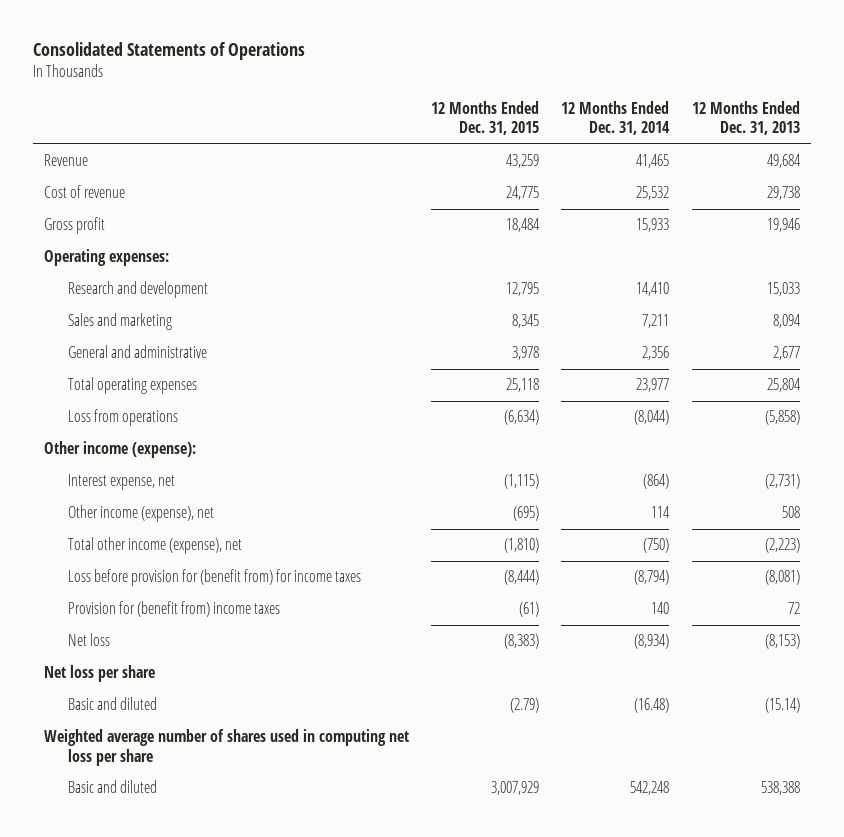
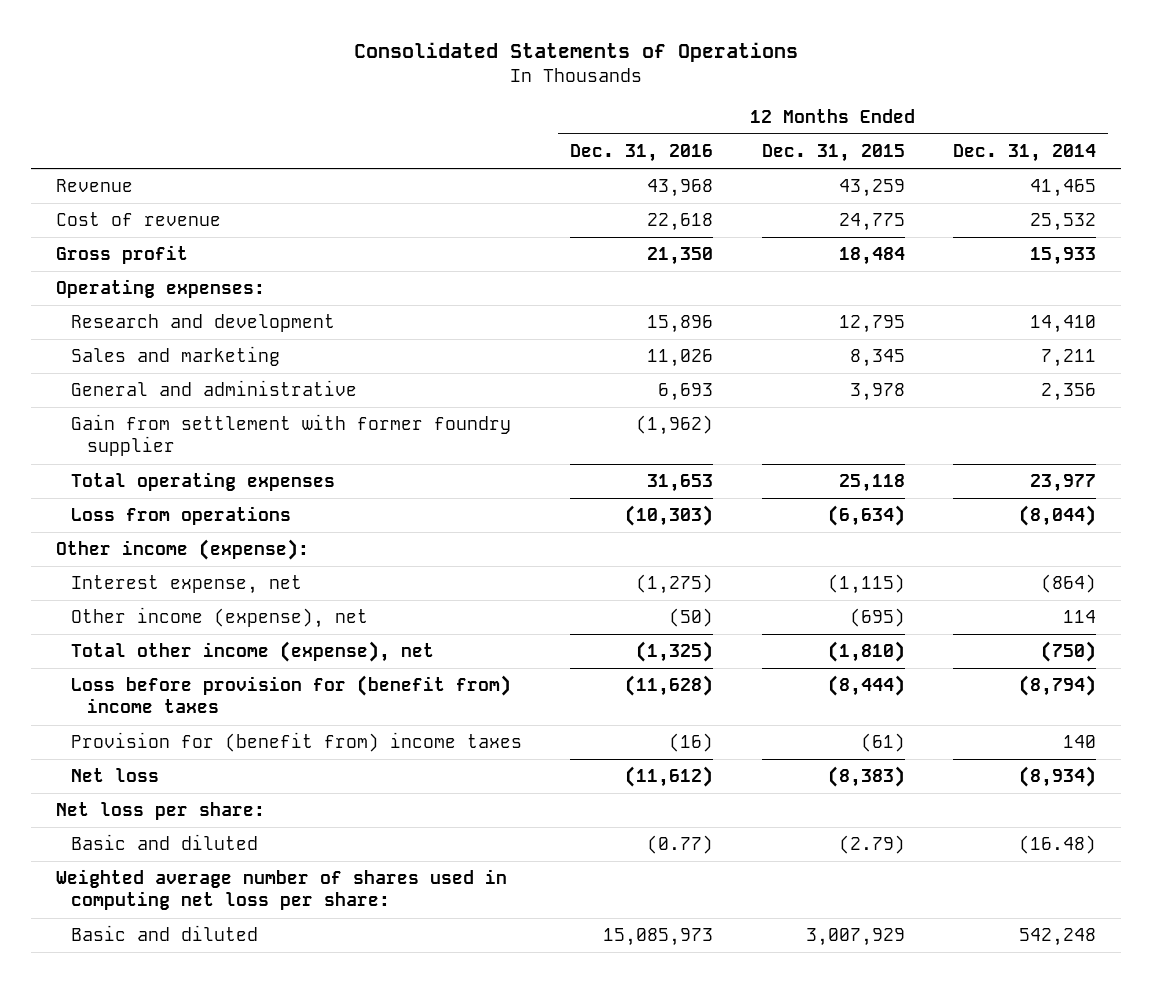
[691,100,800,136] 12 Months Ended Dec. 31, 2013 -> none
none -> [570,144,714,163] Dec. 31, 2016
none -> [71,414,512,457] Gain from settlement with former foundry supplier
[68,569,362,587] Loss before provision for (benefit from) for income taxes -> [71,675,512,714] Loss before provision for (benefit from) income taxes
[43,665,155,683] Net loss per share -> [55,802,265,821] Net loss per share:
[43,729,409,766] Weighted average number of shares used in computing net loss per share -> [55,869,507,911] Weighted average number of shares used in computing net loss per share:

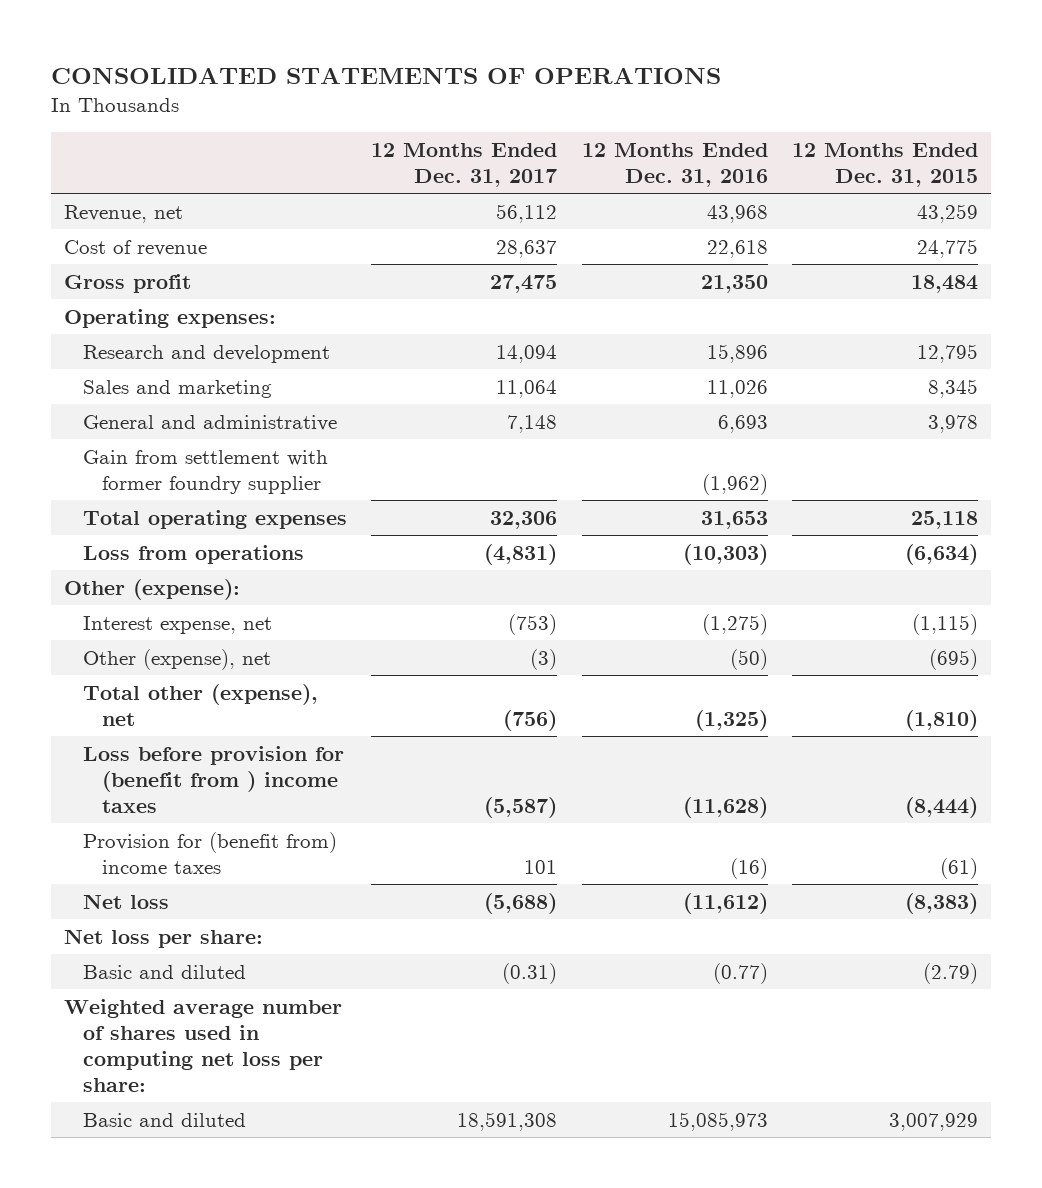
[353,42,798,63] Consolidated Statements of Operations -> [51,66,722,84] CONSOLIDATED STATEMENTS OF OPERATIONS
[953,144,1097,163] Dec. 31, 2014 -> none
none -> [371,142,558,188] 12 Months Ended Dec. 31, 2017
[55,179,133,193] Revenue -> [63,204,183,223] Revenue, net
[55,539,309,561] Other income (expense): -> [63,578,240,600] Other (expense):
[71,607,369,629] Other income (expense), net -> [82,648,271,670] Other (expense), net
[71,641,435,663] Total other income (expense), net -> [82,683,318,726] Total other (expense), net
[71,675,512,714] Loss before provision for (benefit from) income taxes -> [82,745,344,813] Loss before provision for (benefit from ) income taxes

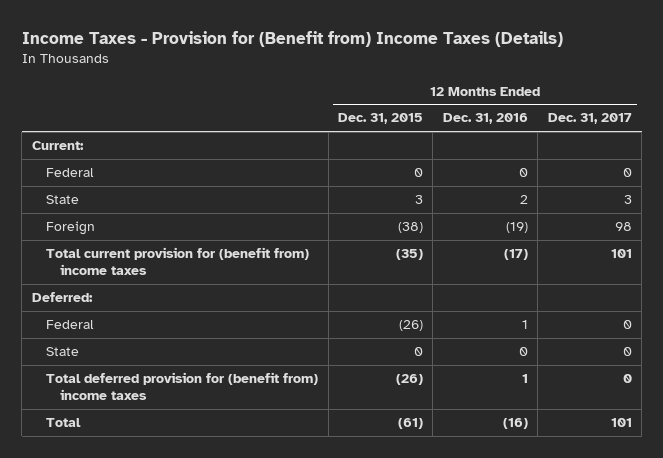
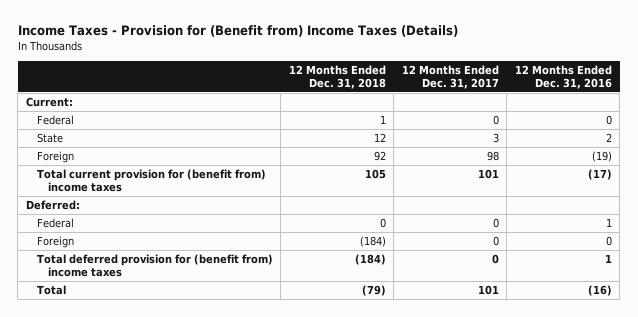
[337,113,423,125] Dec. 31, 2015 -> none
none -> [288,64,386,89] 12 Months Ended Dec. 31, 2018
[46,347,80,357] State -> none
none -> [36,235,74,248] Foreign

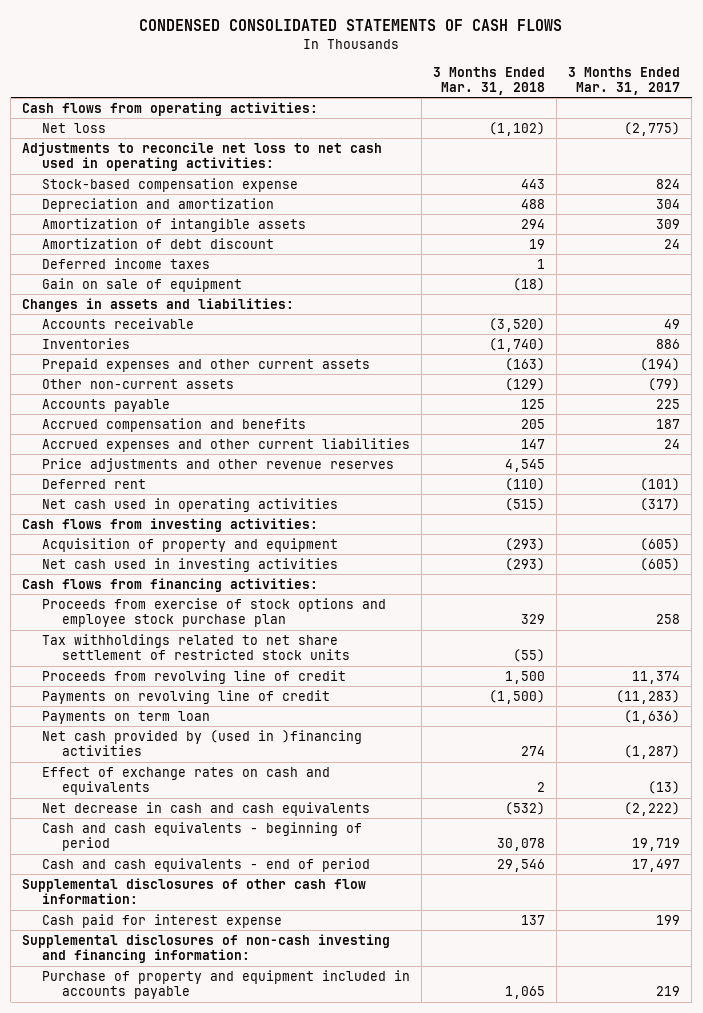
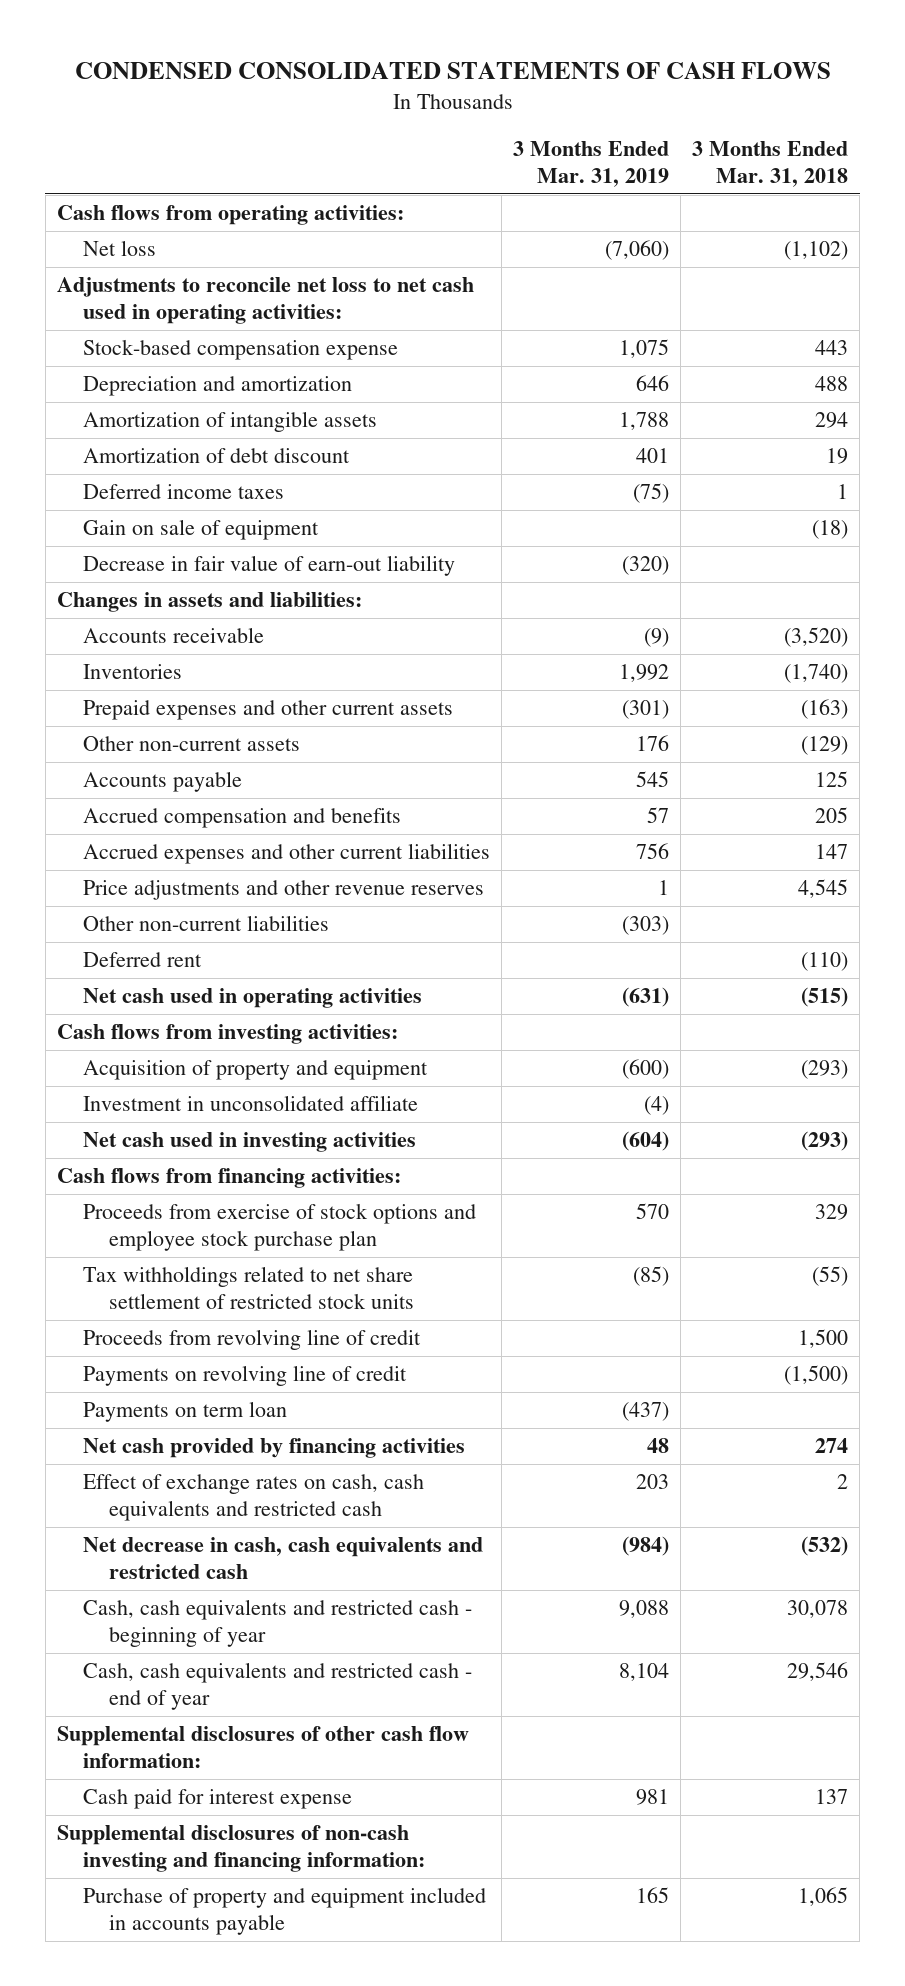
[568,66,681,95] 3 Months Ended Mar. 31, 2017 -> none
none -> [512,141,669,188] 3 Months Ended Mar. 31, 2019
none -> [82,555,455,577] Decrease in fair value of earn-out liability
none -> [82,915,329,932] Other non-current liabilities
none -> [82,1095,418,1112] Investment in unconsolidated affiliate
[42,729,363,757] Net cash provided by (used in )financing activities -> [82,1438,465,1459] Net cash provided by financing activities
[42,766,331,796] Effect of exchange rates on cash and equivalents -> [82,1474,424,1522] Effect of exchange rates on cash, cash equivalents and restricted cash
[42,801,371,816] Net decrease in cash and cash equivalents -> [82,1537,483,1580] Net decrease in cash, cash equivalents and restricted cash
[42,821,363,852] Cash and cash equivalents - beginning of period -> [82,1599,472,1648] Cash, cash equivalents and restricted cash - beginning of year
[42,857,371,872] Cash and cash equivalents - end of period -> [82,1662,472,1711] Cash, cash equivalents and restricted cash - end of year

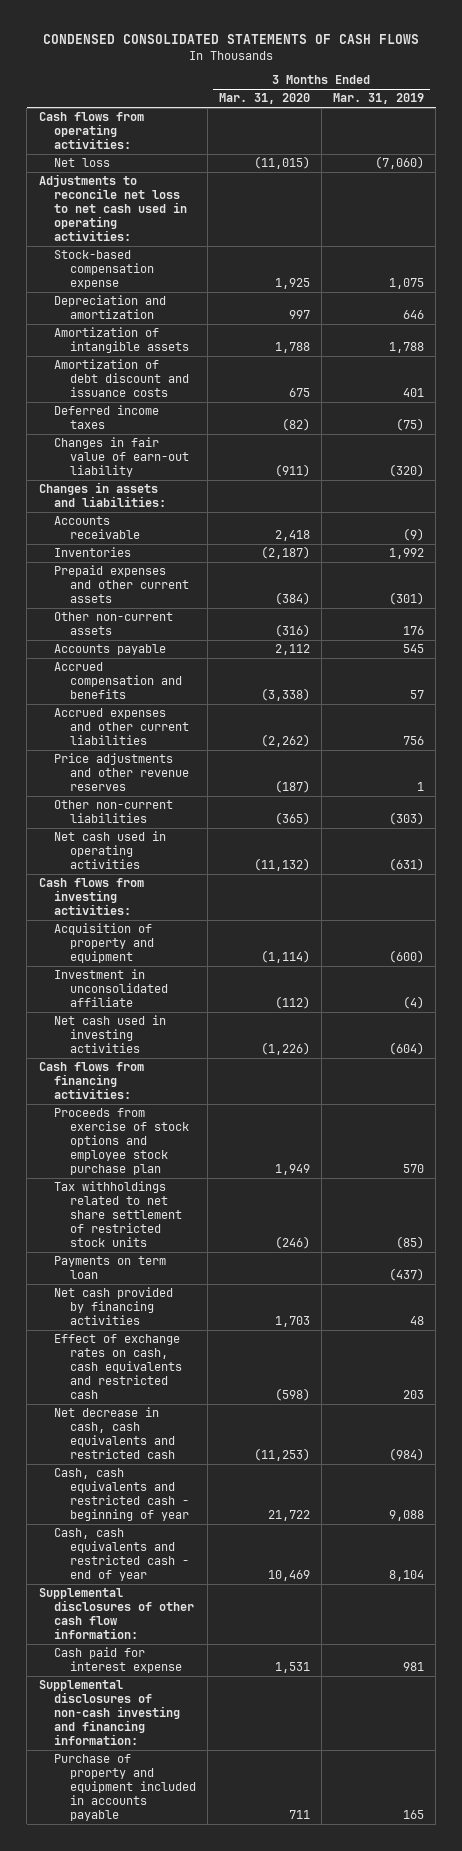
[692,141,849,188] 3 Months Ended Mar. 31, 2018 -> none
none -> [218,93,310,105] Mar. 31, 2020
[82,448,350,464] Amortization of debt discount -> [54,359,189,398] Amortization of debt discount and issuance costs
[82,519,319,541] Gain on sale of equipment -> none
[82,555,455,577] Decrease in fair value of earn-out liability -> [54,437,189,478] Changes in fair value of earn-out liability
[82,952,202,968] Deferred rent -> none
[82,1329,421,1351] Proceeds from revolving line of credit -> none
[82,1365,407,1387] Payments on revolving line of credit -> none

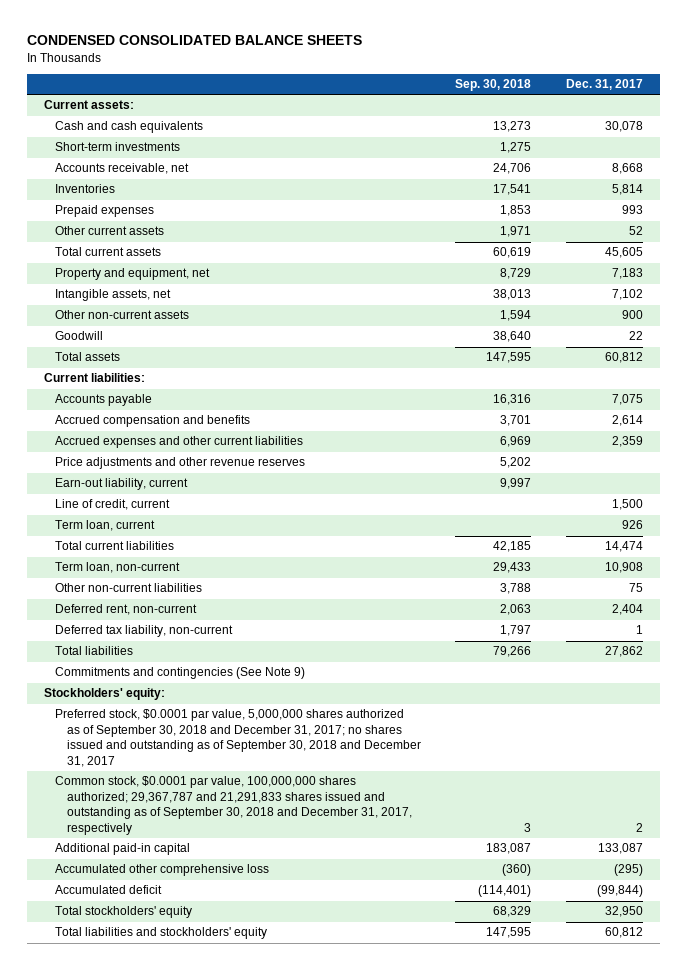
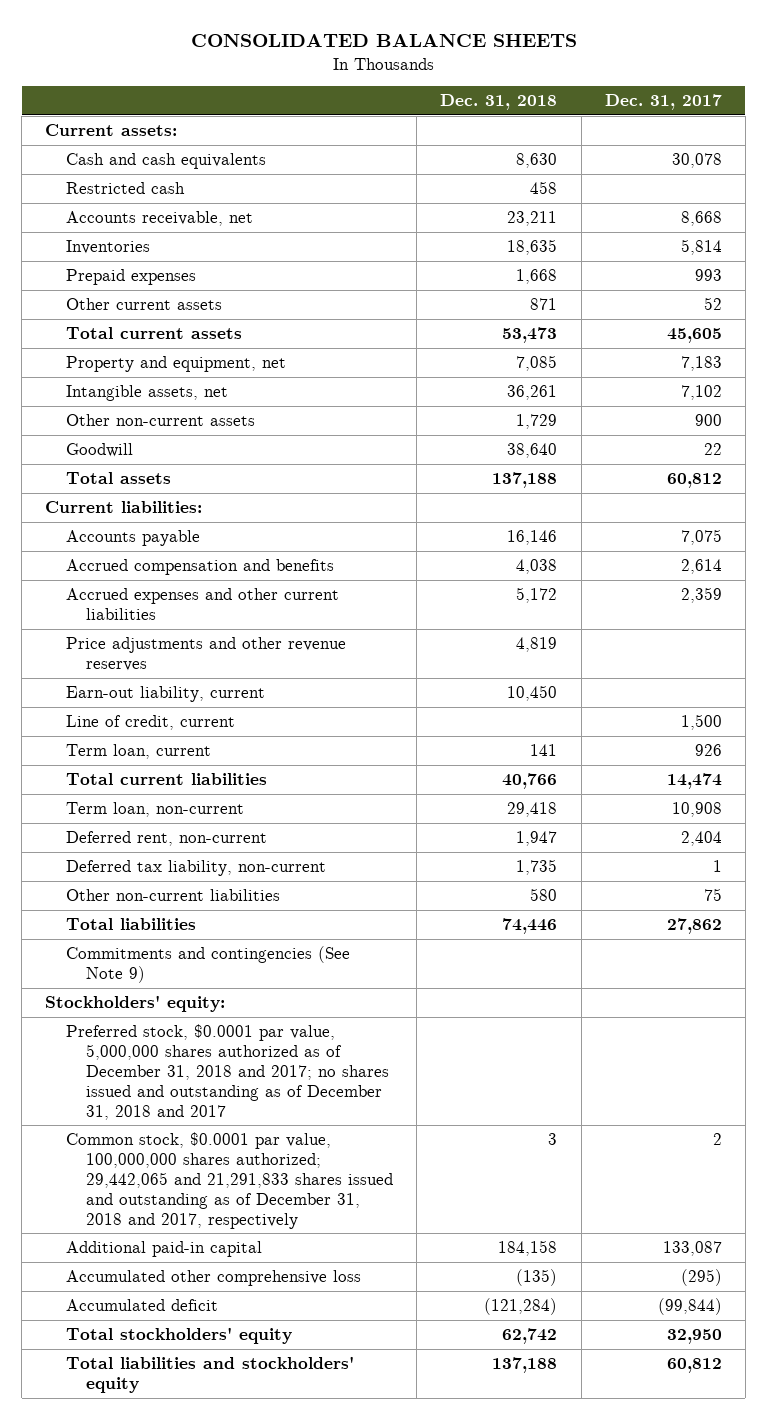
[26,35,362,46] CONDENSED CONSOLIDATED BALANCE SHEETS -> [190,34,577,48] CONSOLIDATED BALANCE SHEETS
[455,79,532,92] Sep. 30, 2018 -> none
none -> [440,94,558,111] Dec. 31, 2018
[55,142,181,152] Short-term investments -> none
none -> [65,182,185,195] Restricted cash
[55,583,203,593] Other non-current liabilities -> [65,889,280,902] Other non-current liabilities
[55,709,421,767] Preferred stock, $0.0001 par value, 5,000,000 shares authorized as of September 30, 2018 and December 31, 2017; no shares issued and outstanding as of September 30, 2018 and December 31, 2017 -> [65,1024,390,1120] Preferred stock, $0.0001 par value, 5,000,000 shares authorized as of December 31, 2018 and 2017; no shares issued and outstanding as of December 31, 2018 and 2017
[55,776,412,835] Common stock, $0.0001 par value, 100,000,000 shares authorized; 29,367,787 and 21,291,833 shares issued and outstanding as of September 30, 2018 and December 31, 2017, respectively -> [65,1132,394,1229] Common stock, $0.0001 par value, 100,000,000 shares authorized; 29,442,065 and 21,291,833 shares issued and outstanding as of December 31, 2018 and 2017, respectively

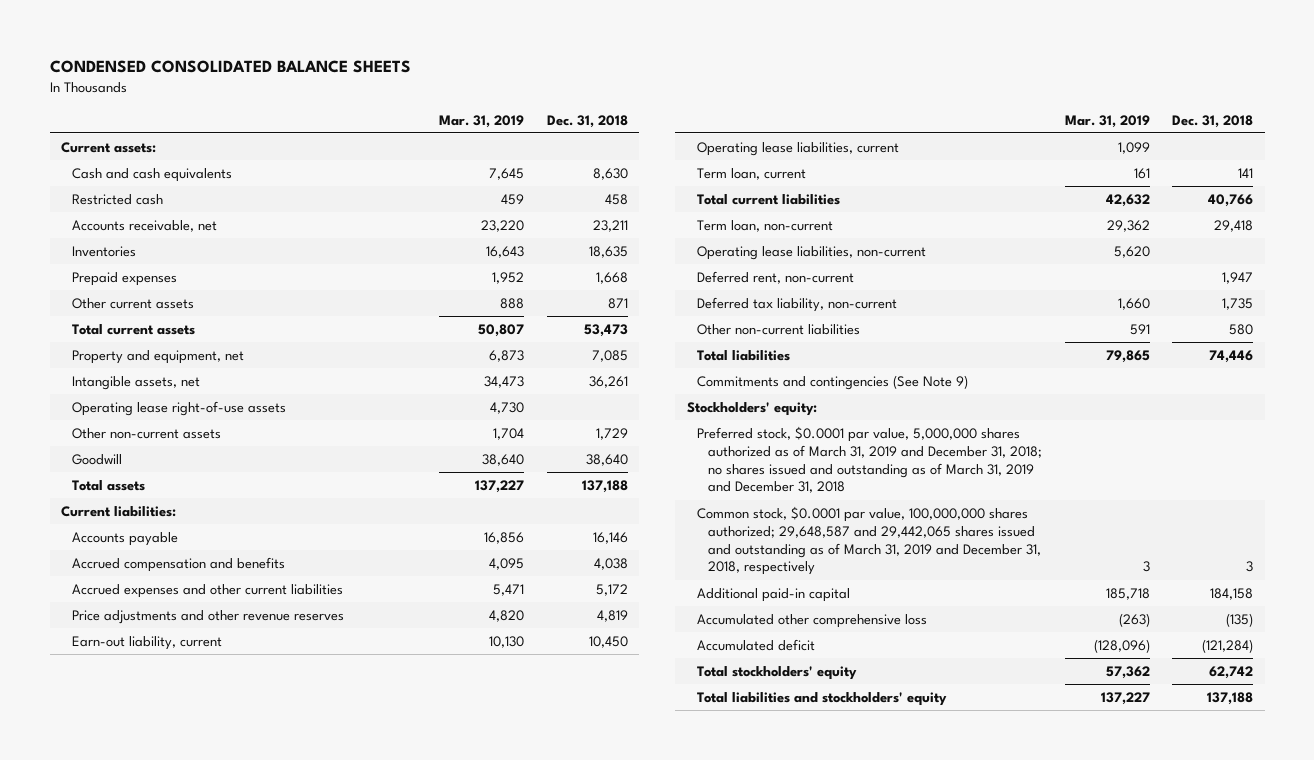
[190,34,577,48] CONSOLIDATED BALANCE SHEETS -> [49,60,411,74] CONDENSED CONSOLIDATED BALANCE SHEETS
[604,94,722,111] Dec. 31, 2017 -> none
none -> [438,114,524,128] Mar. 31, 2019
none -> [71,400,286,416] Operating lease right-of-use assets
[65,715,235,731] Line of credit, current -> none
none -> [697,141,900,156] Operating lease liabilities, current
none -> [697,245,927,260] Operating lease liabilities, non-current
[65,1024,390,1120] Preferred stock, $0.0001 par value, 5,000,000 shares authorized as of December 31, 2018 and 2017; no shares issued and outstanding as of December 31, 2018 and 2017 -> [697,425,1043,494] Preferred stock, $0.0001 par value, 5,000,000 shares authorized as of March 31, 2019 and December 31, 2018; no shares issued and outstanding as of March 31, 2019 and December 31, 2018
[65,1132,394,1229] Common stock, $0.0001 par value, 100,000,000 shares authorized; 29,442,065 and 21,291,833 shares issued and outstanding as of December 31, 2018 and 2017, respectively -> [697,505,1042,576] Common stock, $0.0001 par value, 100,000,000 shares authorized; 29,648,587 and 29,442,065 shares issued and outstanding as of March 31, 2019 and December 31, 2018, respectively

